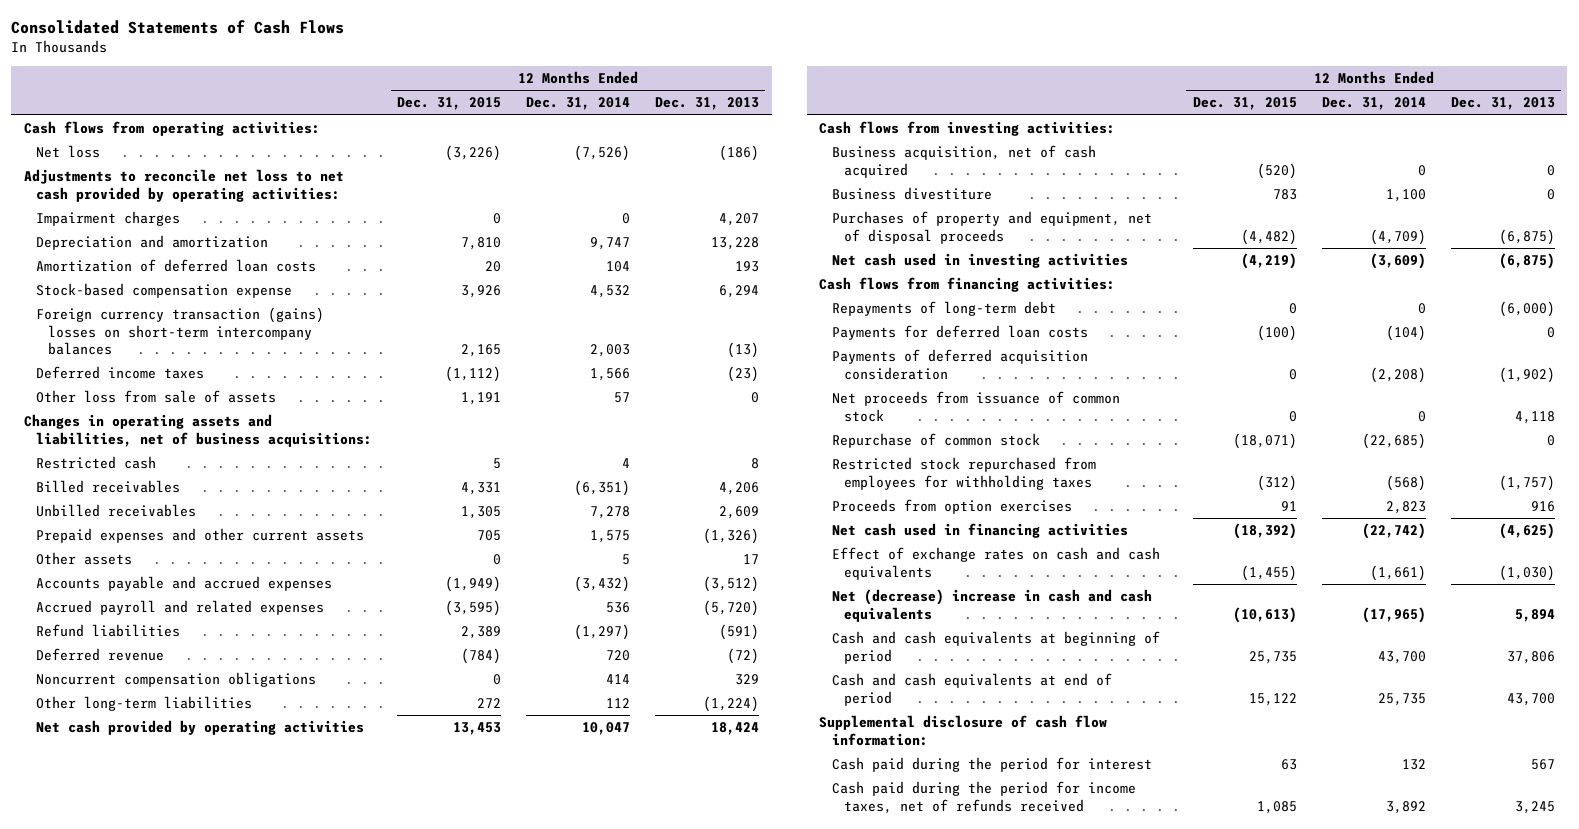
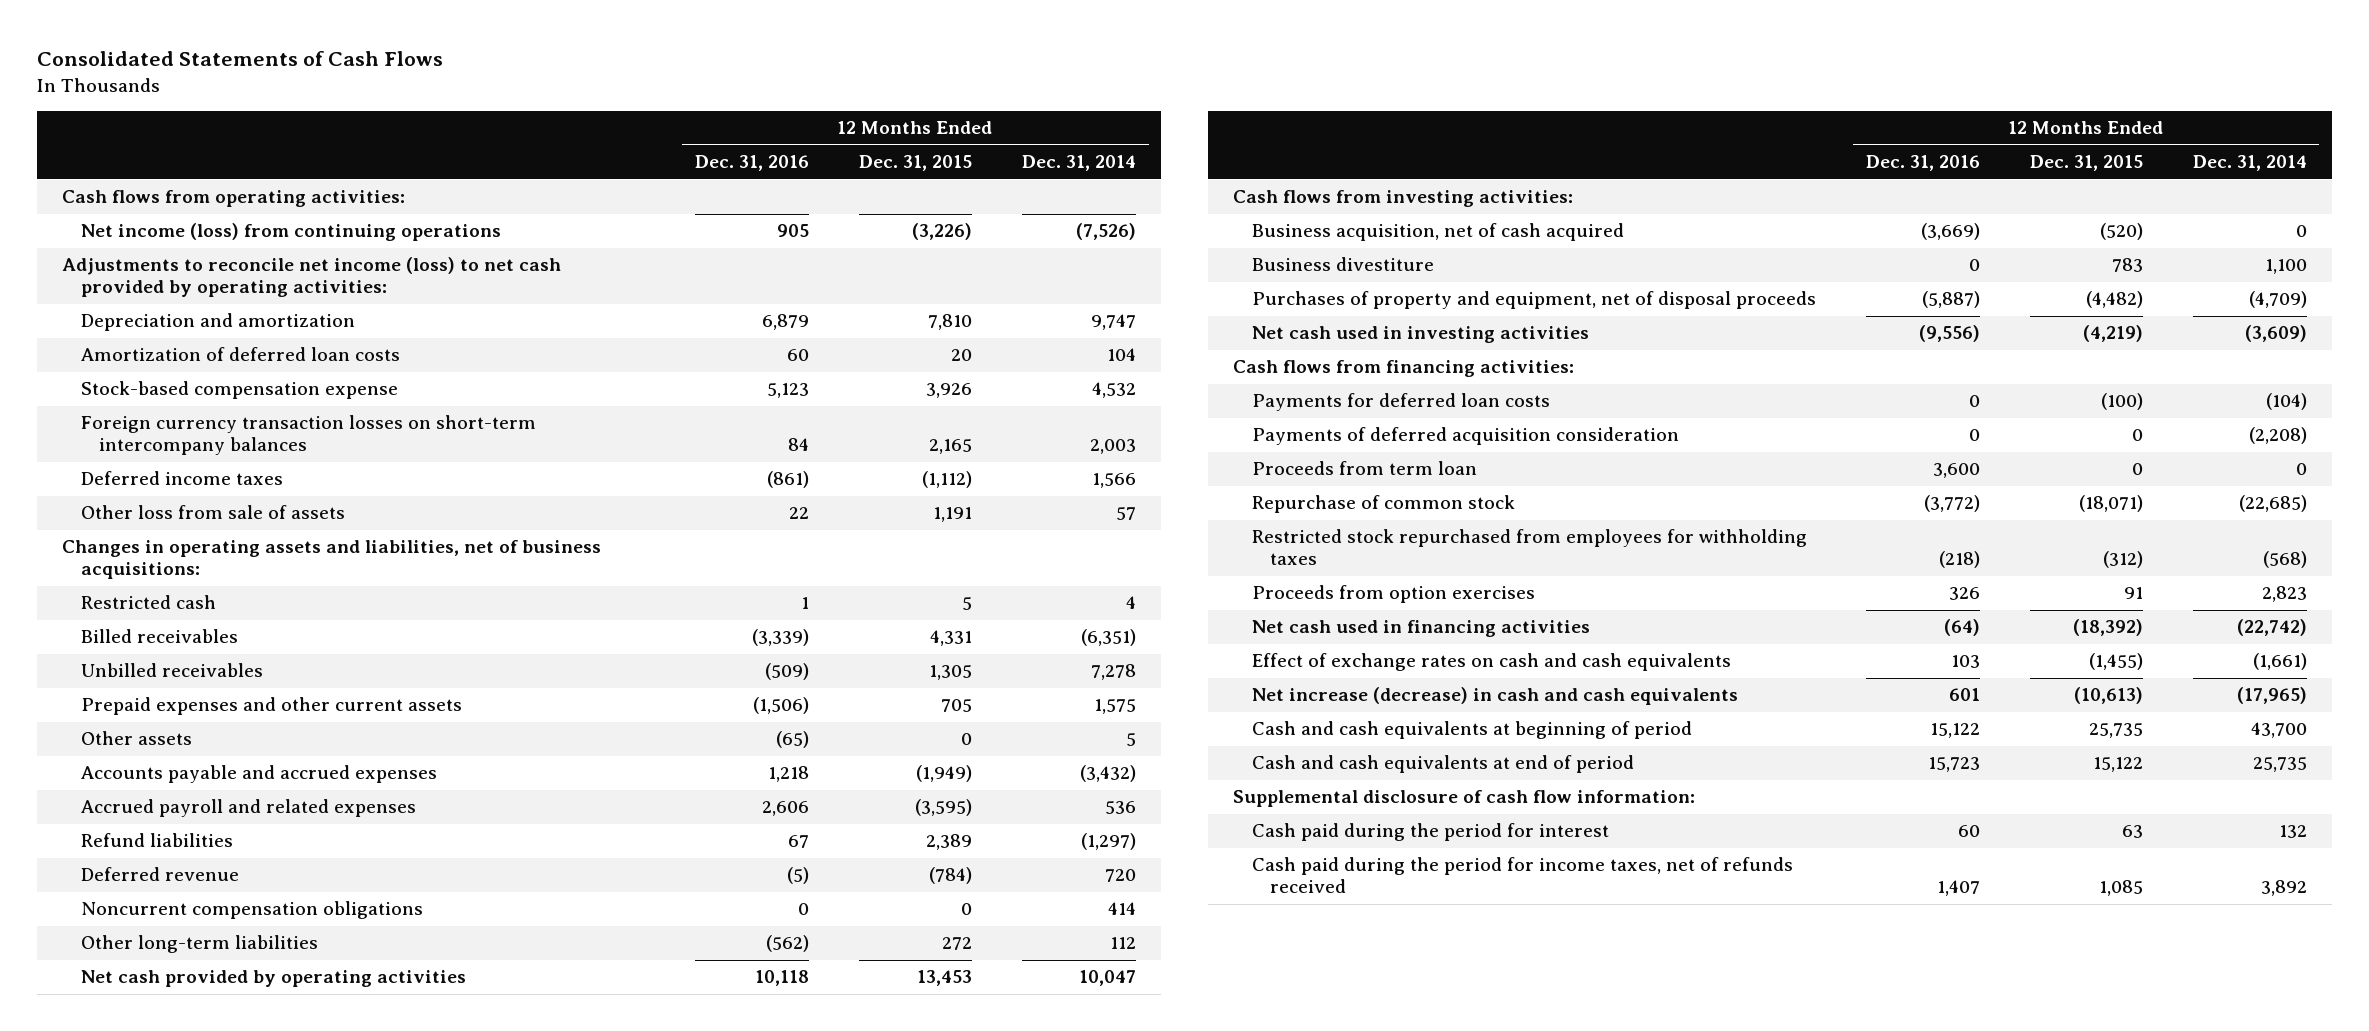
[655,97,760,111] Dec. 31, 2013 -> none
none -> [694,155,809,172] Dec. 31, 2016
[36,211,181,227] Impairment charges -> none
[36,145,101,159] Net loss -> [80,223,501,242] Net income (loss) from continuing operations
[23,169,344,202] Adjustments to reconcile net loss to net cash provided by operating activities: -> [62,257,562,298] Adjustments to reconcile net income (loss) to net cash provided by operating activities:
[36,307,325,356] Foreign currency transaction (gains) losses on short-term intercompany balances -> [80,415,536,456] Foreign currency transaction losses on short-term intercompany balances
[831,301,1056,317] Repayments of long-term debt -> none
[831,391,1120,422] Net proceeds from issuance of common stock -> none
none -> [1251,461,1477,476] Proceeds from term loan
[831,589,1152,622] Net (decrease) increase in cash and cash equivalents -> [1251,687,1738,706] Net increase (decrease) in cash and cash equivalents

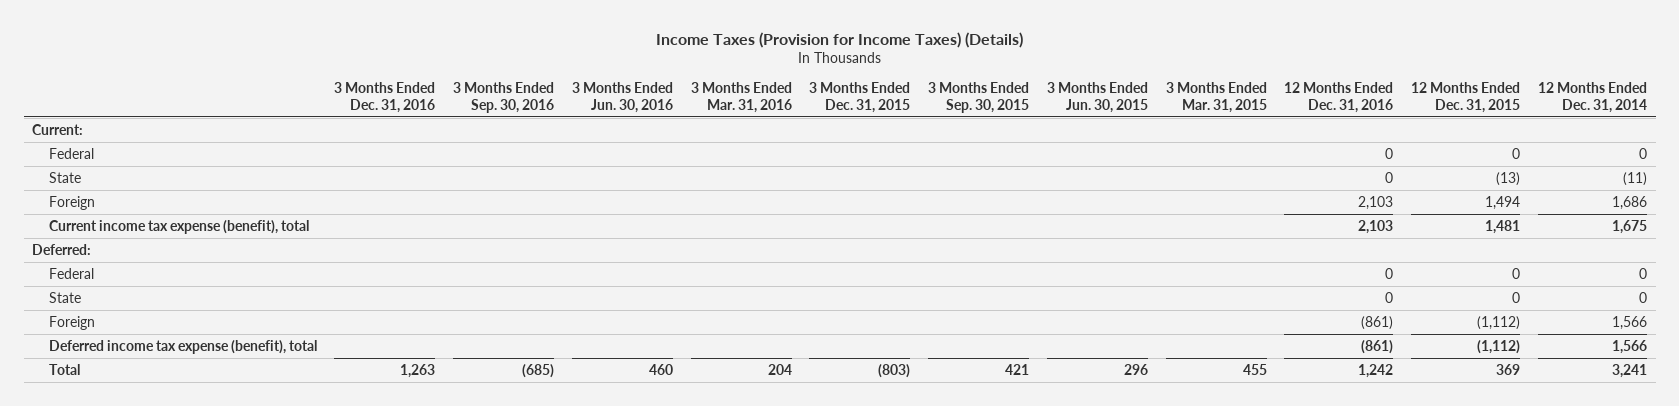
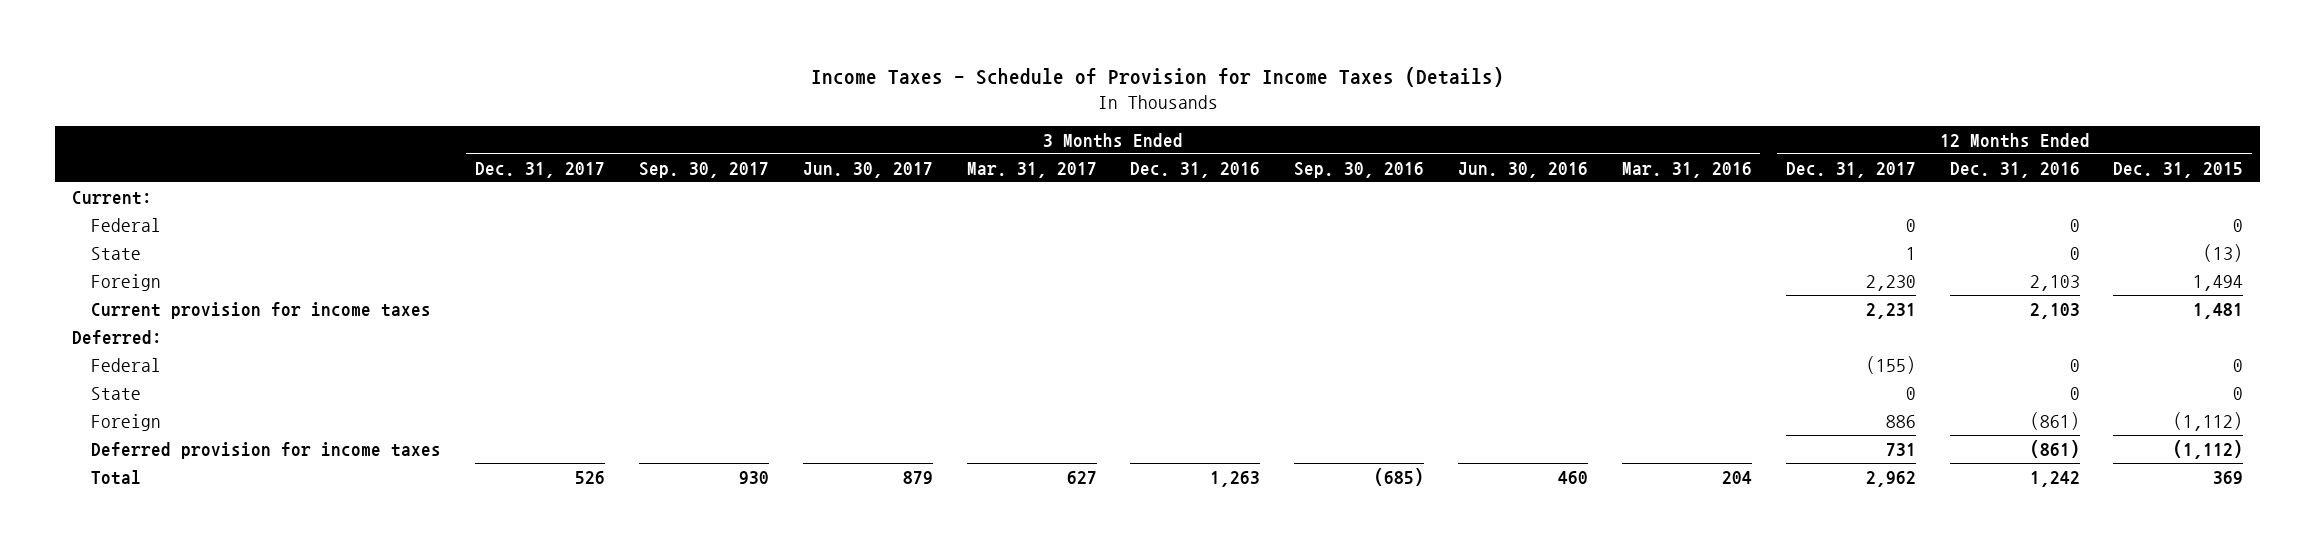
[655,31,1023,48] Income Taxes (Provision for Income Taxes) (Details) -> [810,67,1504,88] Income Taxes - Schedule of Provision for Income Taxes (Details)
[809,82,911,114] 3 Months Ended Dec. 31, 2015 -> none
[928,82,1030,114] 3 Months Ended Sep. 30, 2015 -> none
[1046,82,1148,114] 3 Months Ended Jun. 30, 2015 -> none
[1165,82,1267,114] 3 Months Ended Mar. 31, 2015 -> none
[1538,82,1648,114] 12 Months Ended Dec. 31, 2014 -> none
none -> [474,161,605,178] Dec. 31, 2017
none -> [638,161,769,178] Sep. 30, 2017
none -> [802,161,933,178] Jun. 30, 2017
none -> [966,161,1097,178] Mar. 31, 2017
none -> [1785,161,1916,178] Dec. 31, 2017
[48,219,309,234] Current income tax expense (benefit), total -> [91,301,432,319] Current provision for income taxes
[48,339,317,354] Deferred income tax expense (benefit), total -> [91,441,442,459] Deferred provision for income taxes

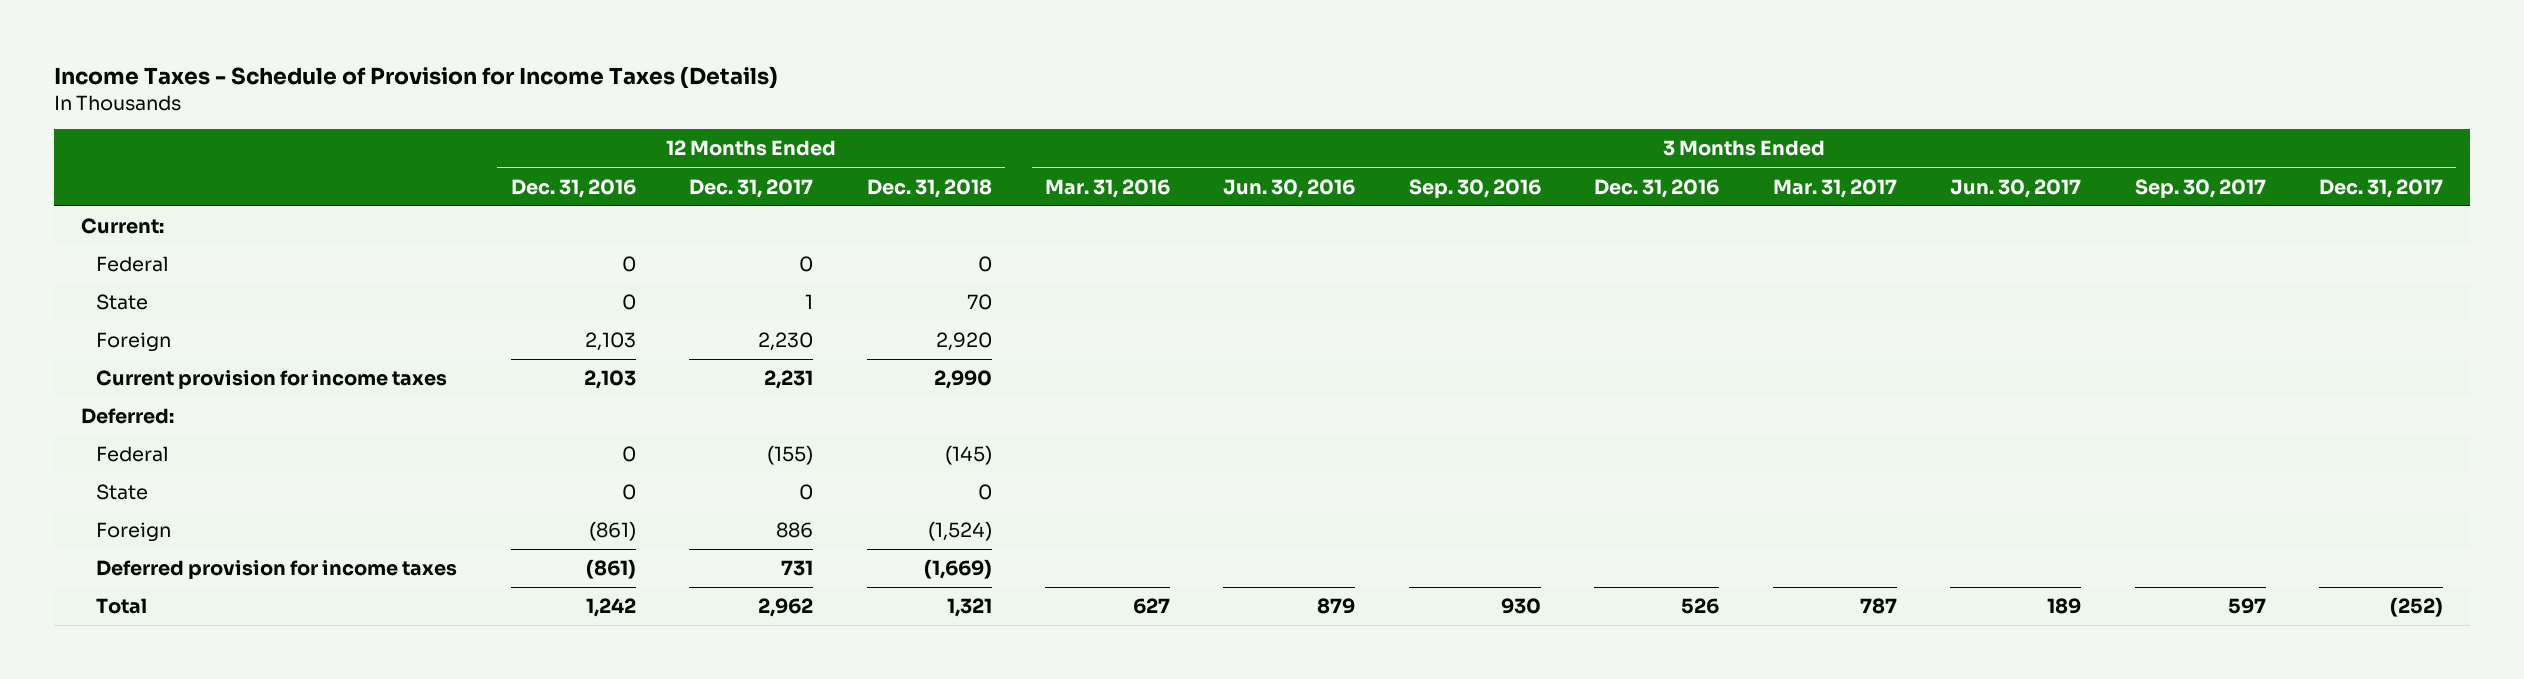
[2113,161,2244,178] Dec. 31, 2015 -> none
none -> [866,178,992,198] Dec. 31, 2018
[574,470,605,484] 526 -> [2390,597,2444,618] (252)
[738,470,769,484] 930 -> [2227,598,2266,615] 597
[902,470,933,484] 879 -> [2047,598,2082,615] 189
[1066,470,1097,484] 627 -> [1859,598,1897,615] 787
[1210,470,1261,487] 1,263 -> [1681,598,1720,615] 526
[1374,467,1425,486] (685) -> [1500,598,1541,615] 930
[1558,470,1589,484] 460 -> [1317,598,1356,615] 879
[1721,470,1752,484] 204 -> [1133,598,1171,615] 627

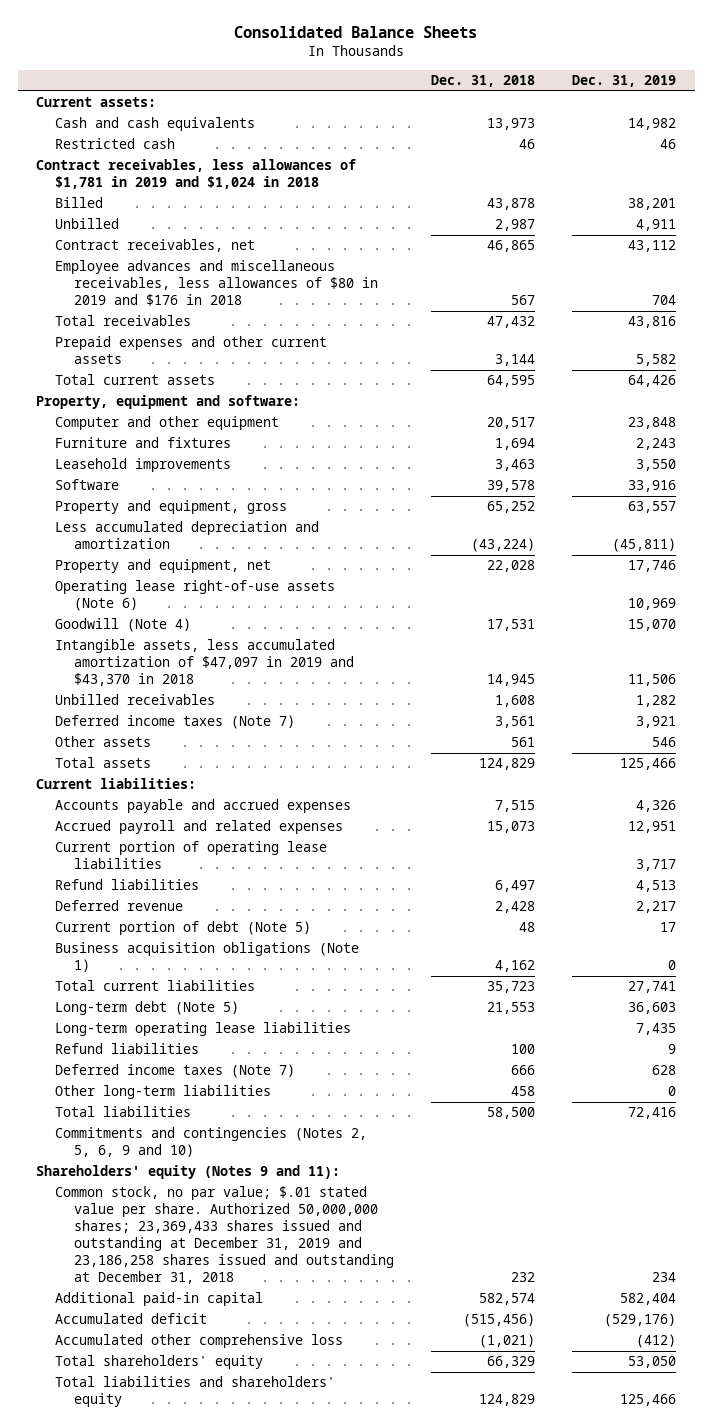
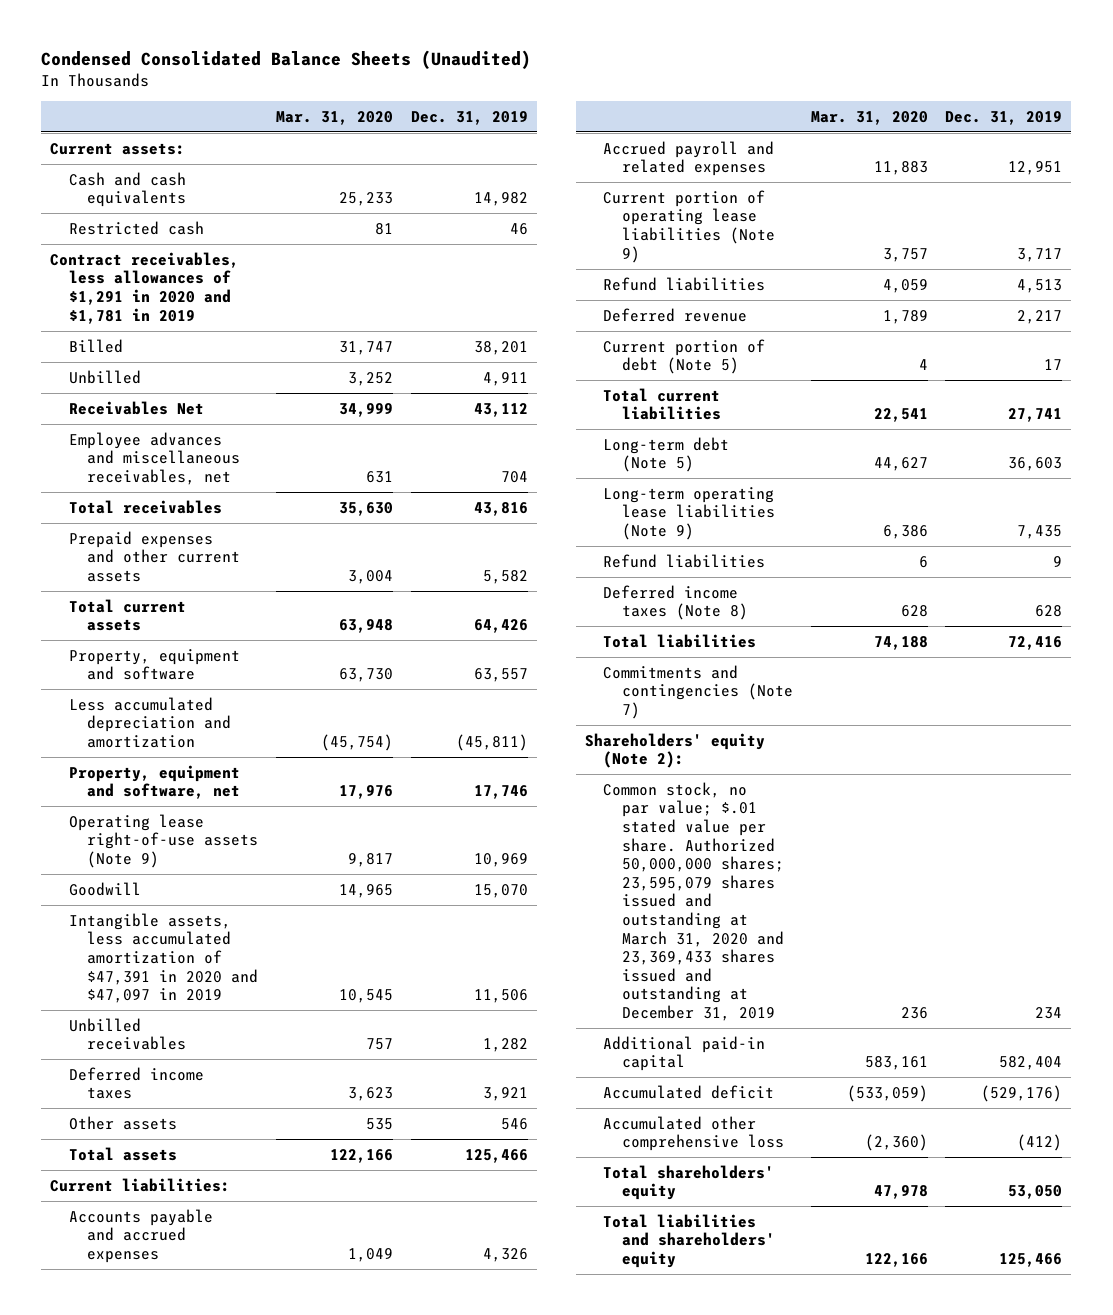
[234,26,478,39] Consolidated Balance Sheets -> [41,50,532,70] Condensed Consolidated Balance Sheets (Unaudited)
[431,75,536,88] Dec. 31, 2018 -> none
none -> [276,110,394,125] Mar. 31, 2020
[36,159,357,190] Contract receivables, less allowances of $1,781 in 2019 and $1,024 in 2018 -> [50,251,240,324] Contract receivables, less allowances of $1,291 in 2020 and $1,781 in 2019
[55,239,256,253] Contract receivables, net -> [68,400,204,415] Receivables Net
[55,260,379,307] Employee advances and miscellaneous receivables, less allowances of $80 in 2019 and $176 in 2018 -> [68,431,241,485] Employee advances and miscellaneous receivables, net
[36,395,301,410] Property, equipment and software: -> none
[55,416,280,431] Computer and other equipment -> none
[55,437,232,449] Furniture and fixtures -> none
[55,458,232,473] Leasehold improvements -> none
[55,479,120,491] Software -> none
[55,500,288,515] Property and equipment, gross -> [68,648,240,681] Property, equipment and software
[55,559,272,574] Property and equipment, net -> [68,764,241,800] Property, equipment and software, net
[55,580,336,612] Operating lease right-of-use assets (Note 6) -> [68,813,259,868] Operating lease right-of-use assets (Note 9)
[55,618,192,633] Goodwill (Note 4) -> [68,881,141,896] Goodwill
[55,639,355,687] Intangible assets, less accumulated amortization of $47,097 in 2019 and $43,370 in 2018 -> [68,912,259,1004] Intangible assets, less accumulated amortization of $47,391 in 2020 and $47,097 in 2019
[55,715,296,730] Deferred income taxes (Note 7) -> [68,1066,204,1100] Deferred income taxes
[55,841,328,870] Current portion of operating lease liabilities -> [603,189,775,263] Current portion of operating lease liabilities (Note 9)
[55,942,360,973] Business acquisition obligations (Note 1) -> none
[55,1022,352,1037] Long-term operating lease liabilities -> [603,486,775,540] Long-term operating lease liabilities (Note 9)
[55,1085,272,1100] Other long-term liabilities -> none
[55,1064,296,1079] Deferred income taxes (Note 7) -> [603,584,748,621] Deferred income taxes (Note 8)
[55,1127,368,1158] Commitments and contingencies (Notes 2, 5, 6, 9 and 10) -> [603,664,793,719] Commitments and contingencies (Note 7)
[36,1165,341,1180] Shareholders' equity (Notes 9 and 11): -> [584,732,765,769] Shareholders' equity (Note 2):
[55,1186,395,1285] Common stock, no par value; $.01 stated value per share. Authorized 50,000,000 shares; 23,369,433 shares issued and outstanding at December 31, 2019 and 23,186,258 shares issued and outstanding at December 31, 2018 -> [603,781,784,1021] Common stock, no par value; $.01 stated value per share. Authorized 50,000,000 shares; 23,595,079 shares issued and outstanding at March 31, 2020 and 23,369,433 shares issued and outstanding at December 31, 2019

